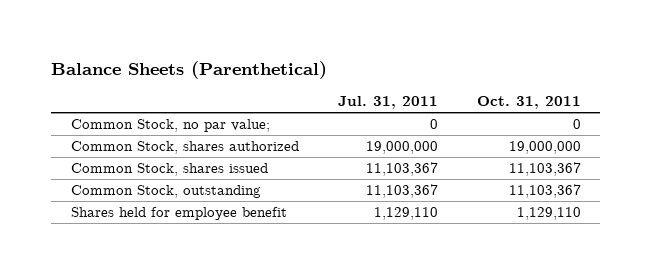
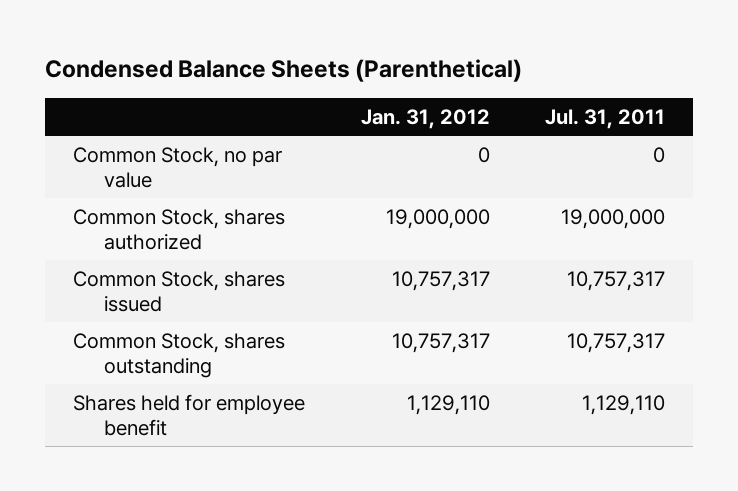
[51,60,328,79] Balance Sheets (Parenthetical) -> [45,59,523,83] Condensed Balance Sheets (Parenthetical)
[476,96,581,110] Oct. 31, 2011 -> none
none -> [360,108,490,129] Jan. 31, 2012
[70,119,270,133] Common Stock, no par value; -> [72,146,282,188] Common Stock, no par value
[365,162,438,177] 11,103,367 -> [567,270,666,291] 10,757,317
[70,185,261,199] Common Stock, outstanding -> [72,332,285,378] Common Stock, shares outstanding
[365,184,438,199] 11,103,367 -> [567,332,666,353] 10,757,317

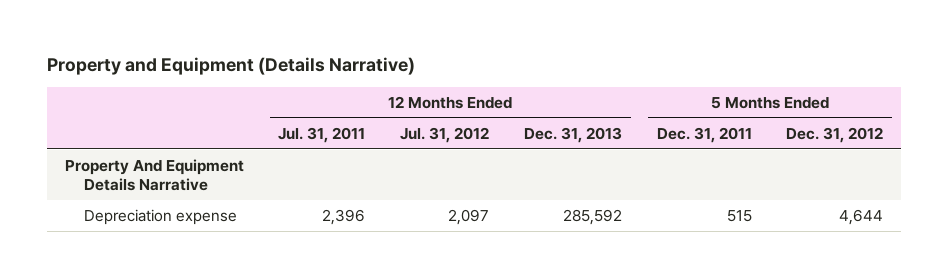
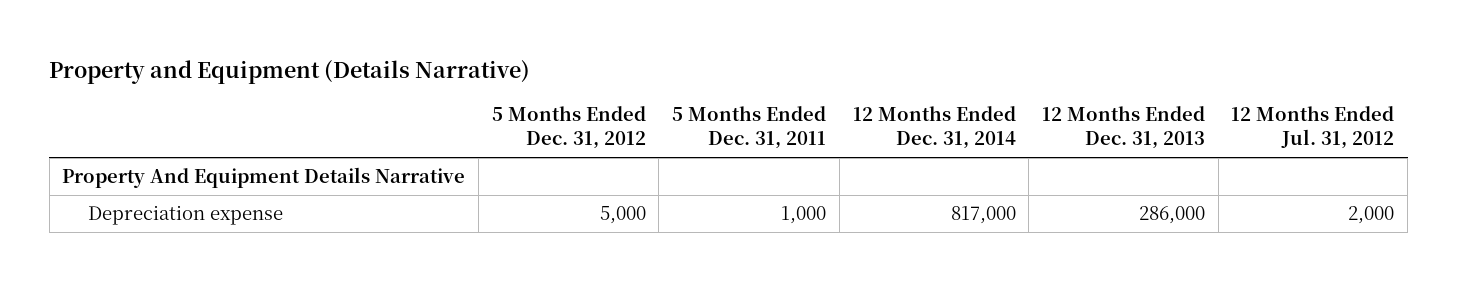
[278,126,366,143] Jul. 31, 2011 -> none
none -> [852,106,1016,150] 12 Months Ended Dec. 31, 2014
[448,208,490,225] 2,097 -> [1348,206,1395,225] 2,000
[562,208,622,225] 285,592 -> [1139,206,1206,225] 286,000
[726,209,752,222] 515 -> [781,206,827,225] 1,000
[839,208,884,225] 4,644 -> [599,206,646,225] 5,000

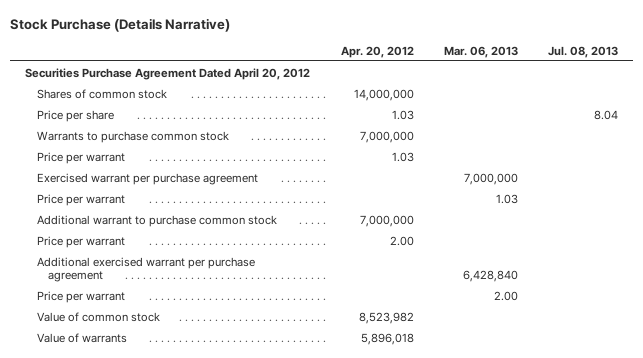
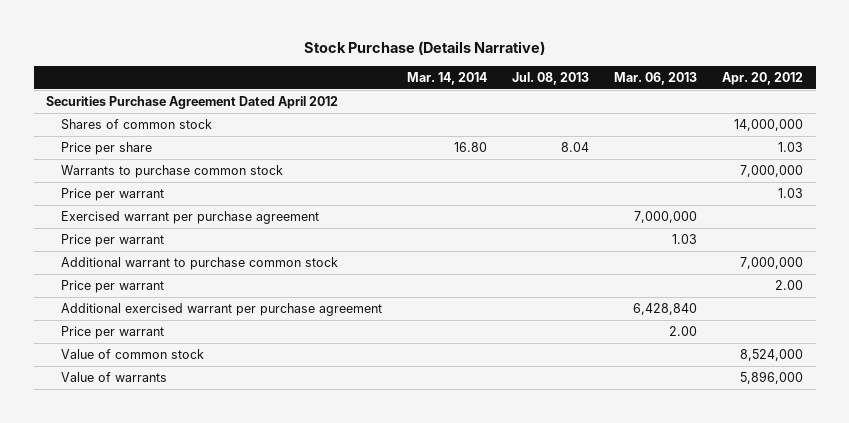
none -> [406,71,487,85] Mar. 14, 2014
[25,67,311,80] Securities Purchase Agreement Dated April 20, 2012 -> [46,95,339,109] Securities Purchase Agreement Dated April 2012
[358,311,414,324] 8,523,982 -> [740,348,804,361] 8,524,000
[360,332,414,345] 5,896,018 -> [740,370,804,384] 5,896,000

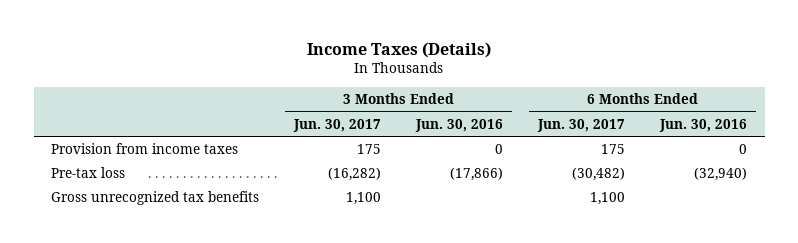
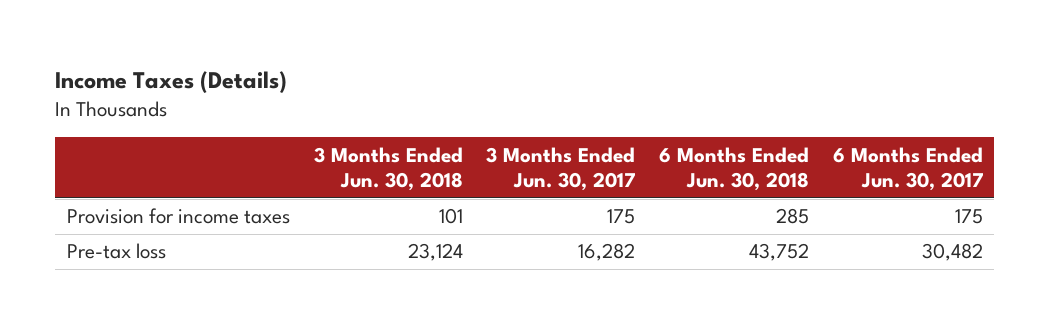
[415,118,504,132] Jun. 30, 2016 -> none
[659,118,748,132] Jun. 30, 2016 -> none
none -> [313,146,463,192] 3 Months Ended Jun. 30, 2018
none -> [658,146,809,192] 6 Months Ended Jun. 30, 2018
[51,191,260,206] Gross unrecognized tax benefits -> none
[51,143,239,155] Provision from income taxes -> [66,208,290,225] Provision for income taxes
[328,167,382,182] (16,282) -> [578,243,636,262] 16,282
[572,167,626,182] (30,482) -> [921,243,983,262] 30,482

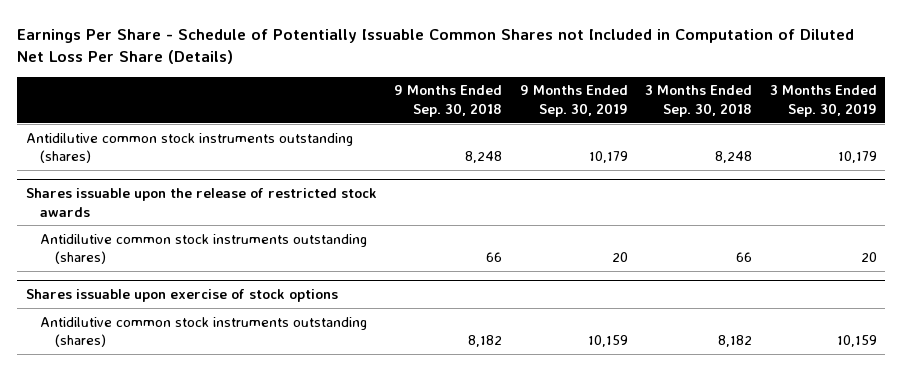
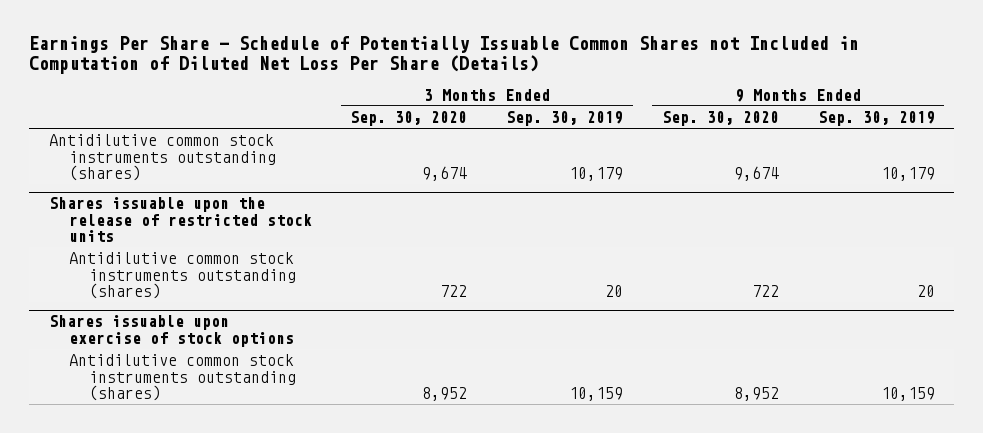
[394,85,503,117] 9 Months Ended Sep. 30, 2018 -> none
[645,85,753,117] 3 Months Ended Sep. 30, 2018 -> none
none -> [350,111,468,127] Sep. 30, 2020
none -> [661,111,779,127] Sep. 30, 2020
[25,188,377,217] Shares issuable upon the release of restricted stock awards -> [48,197,312,242] Shares issuable upon the release of restricted stock units

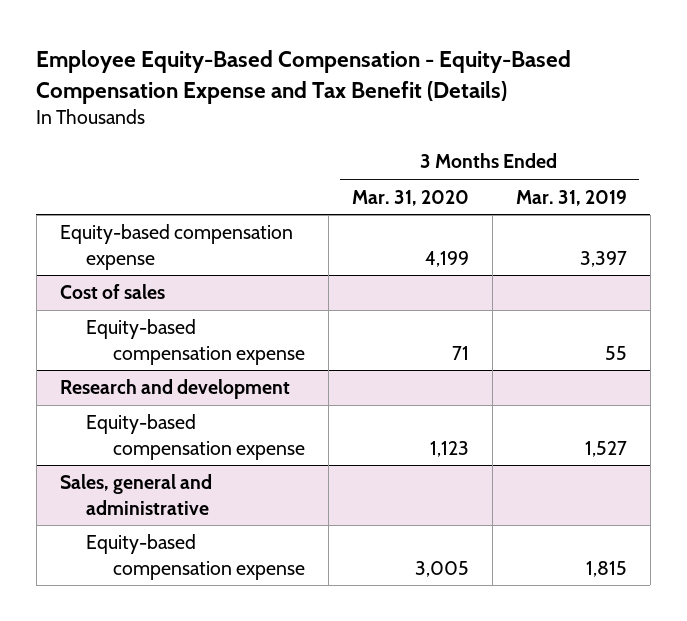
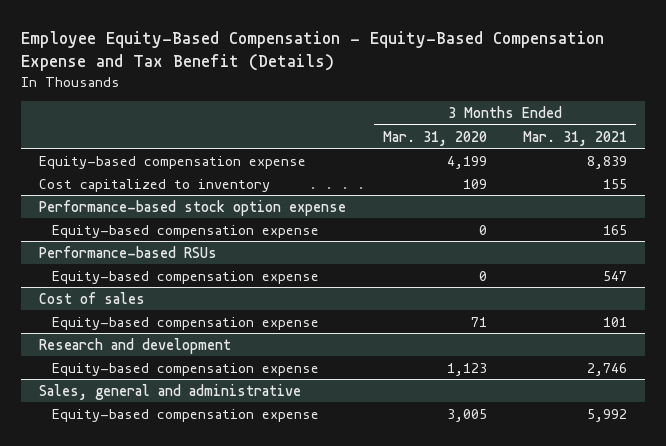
[515,189,627,206] Mar. 31, 2019 -> none
none -> [522,130,627,146] Mar. 31, 2021
none -> [39,178,271,192] Cost capitalized to inventory
none -> [39,199,347,216] Performance-based stock option expense
none -> [52,224,320,238] Equity-based compensation expense
none -> [39,245,218,258] Performance-based RSUs
none -> [52,270,320,284] Equity-based compensation expense

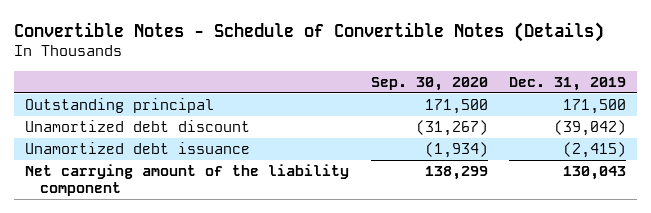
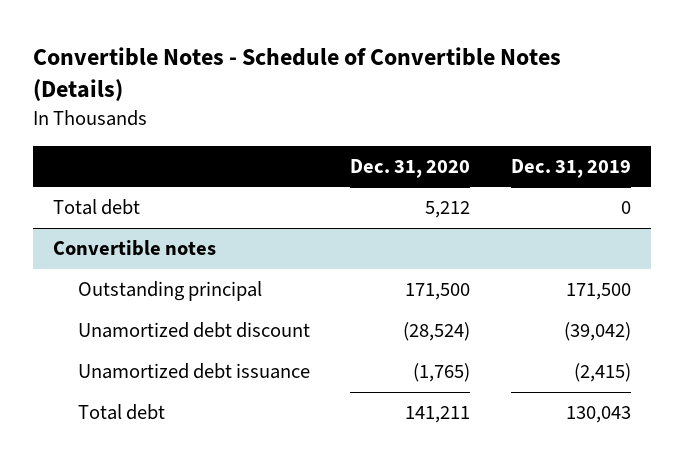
[370,76,488,91] Sep. 30, 2020 -> none
none -> [350,158,471,178] Dec. 31, 2020
none -> [52,199,140,216] Total debt
none -> [52,240,216,257] Convertible notes
[25,164,350,196] Net carrying amount of the liability component -> [77,404,165,421] Total debt

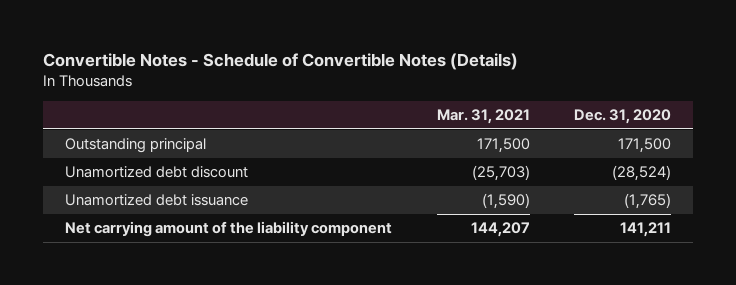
[510,158,631,178] Dec. 31, 2019 -> none
none -> [436,109,530,125] Mar. 31, 2021
[52,199,140,216] Total debt -> none
[52,240,216,257] Convertible notes -> none
[77,404,165,421] Total debt -> [65,221,393,238] Net carrying amount of the liability component

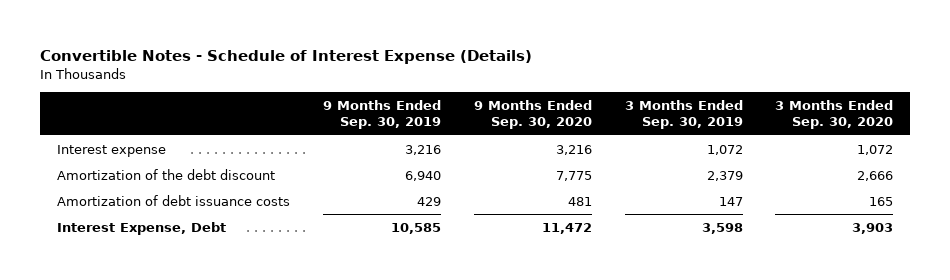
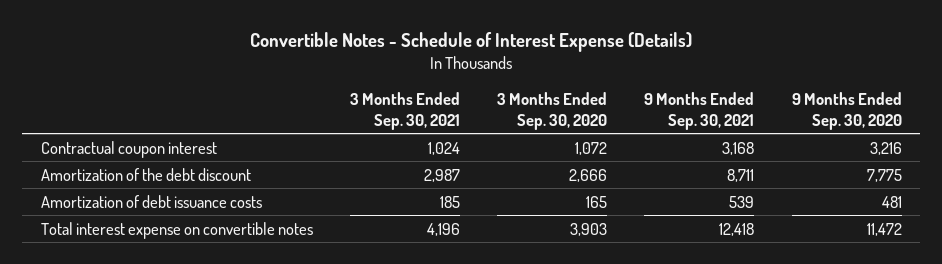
[322,99,441,130] 9 Months Ended Sep. 30, 2019 -> none
[624,99,743,130] 3 Months Ended Sep. 30, 2019 -> none
none -> [349,92,460,130] 3 Months Ended Sep. 30, 2021
none -> [644,92,755,130] 9 Months Ended Sep. 30, 2021
[56,144,166,157] Interest expense -> [40,140,217,158] Contractual coupon interest
[56,221,226,235] Interest Expense, Debt -> [40,221,313,239] Total interest expense on convertible notes

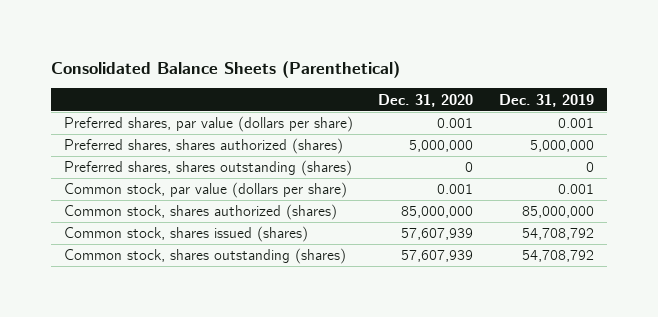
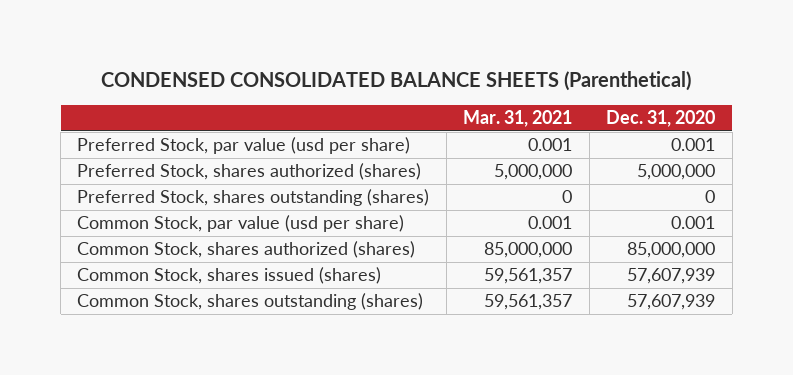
[50,60,400,78] Consolidated Balance Sheets (Parenthetical) -> [101,71,692,92] CONDENSED CONSOLIDATED BALANCE SHEETS (Parenthetical)
[499,93,595,107] Dec. 31, 2019 -> none
none -> [463,109,573,127] Mar. 31, 2021
[63,116,353,133] Preferred shares, par value (dollars per share) -> [77,137,411,155] Preferred Stock, par value (usd per share)
[63,138,343,155] Preferred shares, shares authorized (shares) -> [77,163,422,181] Preferred Stock, shares authorized (shares)
[63,160,352,177] Preferred shares, shares outstanding (shares) -> [77,189,430,207] Preferred Stock, shares outstanding (shares)
[63,182,347,199] Common stock, par value (dollars per share) -> [77,215,405,233] Common Stock, par value (usd per share)
[63,204,337,221] Common stock, shares authorized (shares) -> [77,241,416,259] Common Stock, shares authorized (shares)
[63,226,308,243] Common stock, shares issued (shares) -> [77,267,382,285] Common Stock, shares issued (shares)
[63,248,346,265] Common stock, shares outstanding (shares) -> [77,293,424,311] Common Stock, shares outstanding (shares)

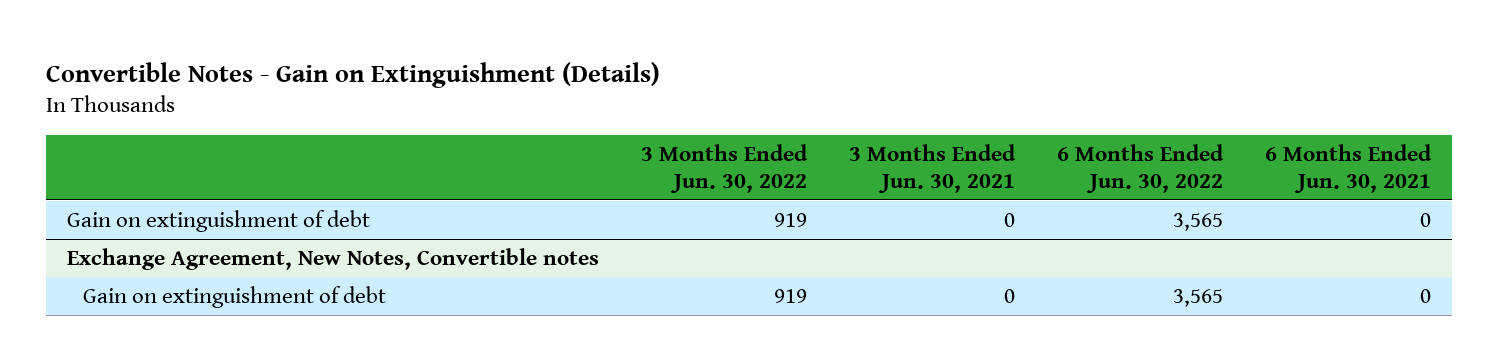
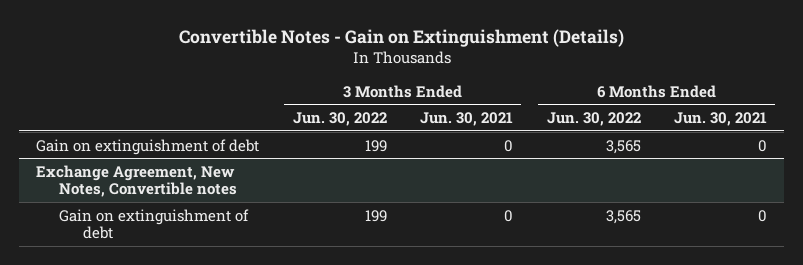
[774,212,808,227] 919 -> [364,139,387,152] 199
[774,288,808,303] 919 -> [364,209,387,222] 199

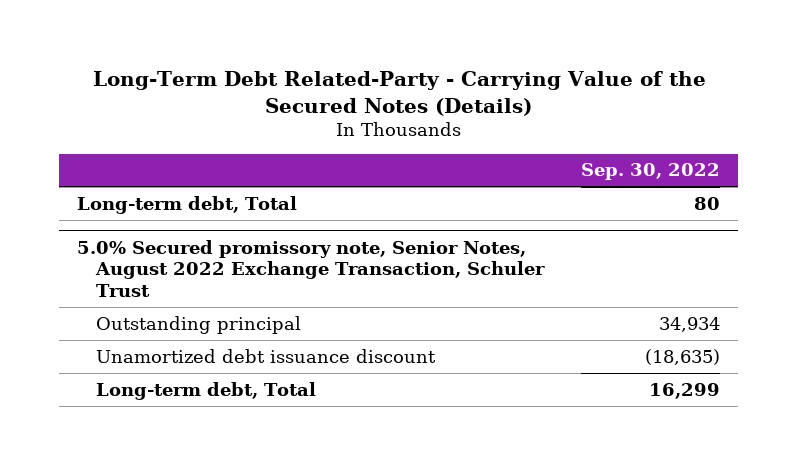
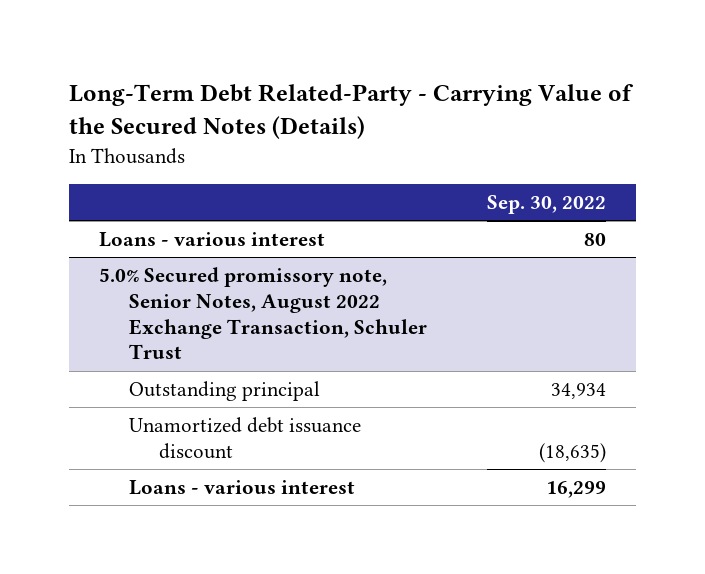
[77,195,298,214] Long-term debt, Total -> [98,232,325,248] Loans - various interest
[96,381,317,400] Long-term debt, Total -> [129,480,356,496] Loans - various interest

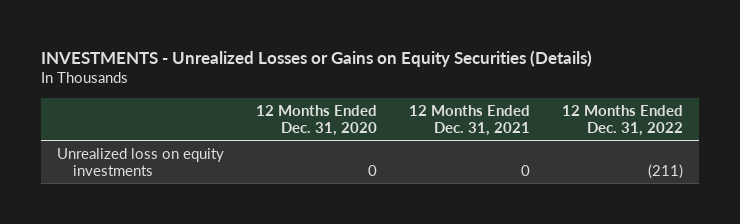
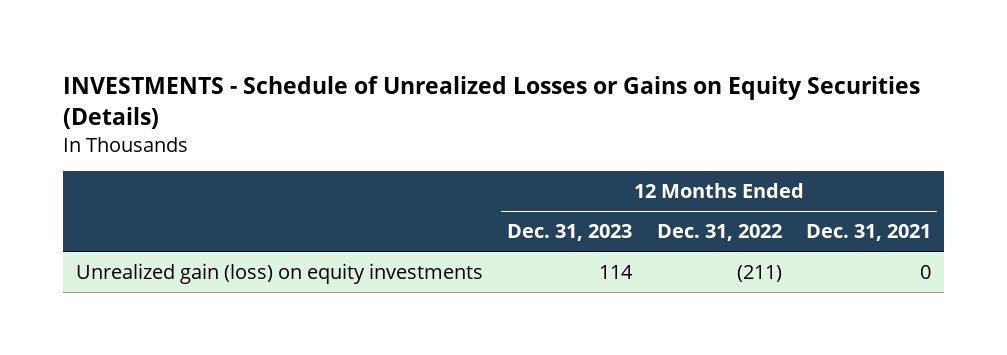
[41,49,593,67] INVESTMENTS - Unrealized Losses or Gains on Equity Securities (Details) -> [63,76,921,129] INVESTMENTS - Schedule of Unrealized Losses or Gains on Equity Securities (Details)
[256,104,378,137] 12 Months Ended Dec. 31, 2020 -> none
none -> [507,224,633,242] Dec. 31, 2023
[57,147,225,177] Unrealized loss on equity investments -> [75,262,483,284] Unrealized gain (loss) on equity investments

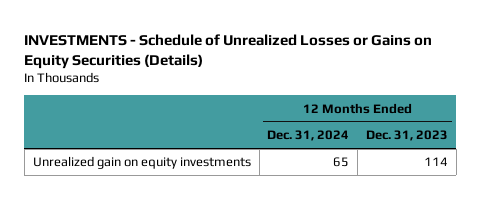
[656,224,782,242] Dec. 31, 2022 -> none
[806,224,932,242] Dec. 31, 2021 -> none
none -> [267,130,350,142] Dec. 31, 2024
[75,262,483,284] Unrealized gain (loss) on equity investments -> [32,156,251,170] Unrealized gain on equity investments

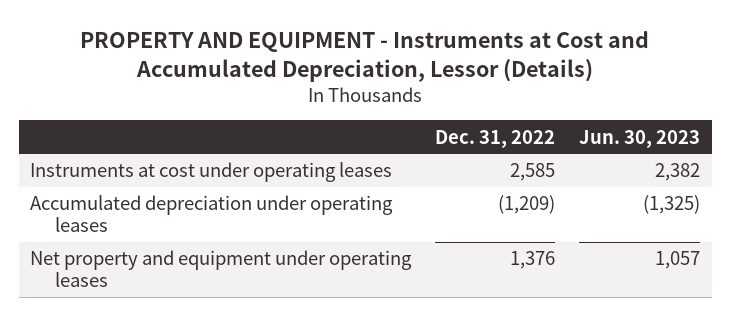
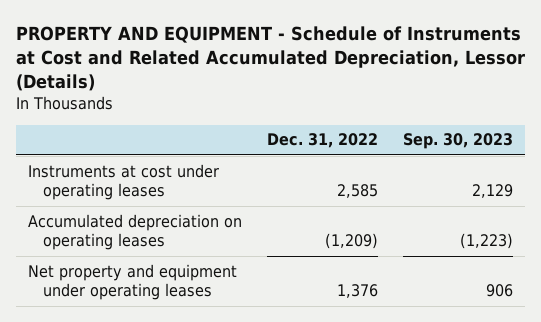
[80,30,650,82] PROPERTY AND EQUIPMENT - Instruments at Cost and Accumulated Depreciation, Lessor (Details) -> [15,25,525,92] PROPERTY AND EQUIPMENT - Schedule of Instruments at Cost and Related Accumulated Depreciation, Lessor (Details)
[578,129,700,148] Jun. 30, 2023 -> none
none -> [402,133,513,150] Sep. 30, 2023
[30,195,394,233] Accumulated depreciation under operating leases -> [28,213,243,251] Accumulated depreciation on operating leases

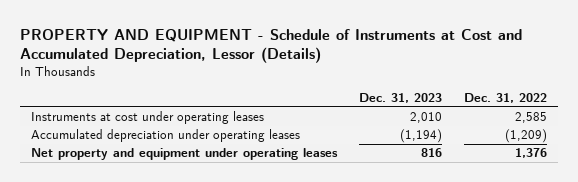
[15,25,525,92] PROPERTY AND EQUIPMENT - Schedule of Instruments at Cost and Related Accumulated Depreciation, Lessor (Details) -> [20,28,523,64] PROPERTY AND EQUIPMENT - Schedule of Instruments at Cost and Accumulated Depreciation, Lessor (Details)
[402,133,513,150] Sep. 30, 2023 -> none
none -> [359,92,443,103] Dec. 31, 2023
[28,213,243,251] Accumulated depreciation on operating leases -> [31,129,301,143] Accumulated depreciation under operating leases

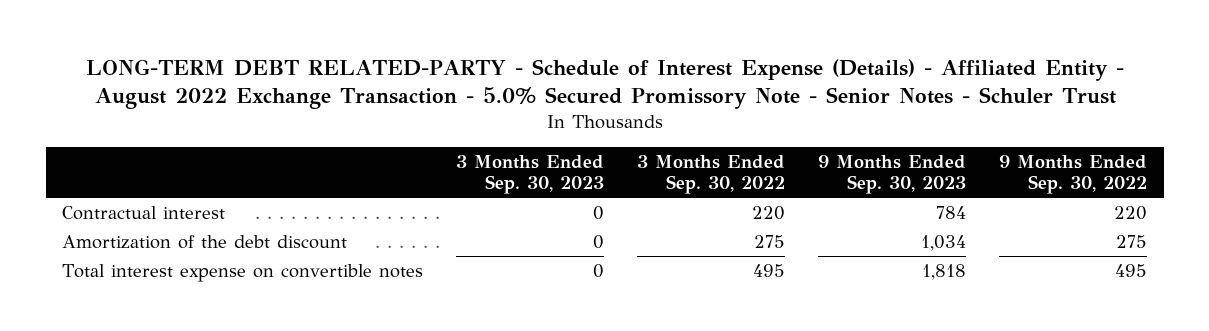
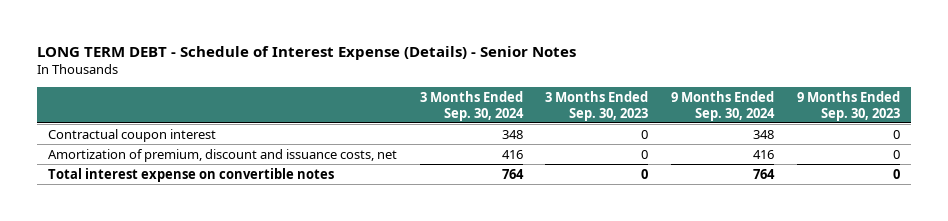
[85,58,1124,110] LONG-TERM DEBT RELATED-PARTY - Schedule of Interest Expense (Details) - Affiliated Entity - August 2022 Exchange Transaction - 5.0% Secured Promissory Note - Senior Notes - Schuler Trust -> [36,45,576,60] LONG TERM DEBT - Schedule of Interest Expense (Details) - Senior Notes
[637,154,786,195] 3 Months Ended Sep. 30, 2022 -> none
[999,154,1148,195] 9 Months Ended Sep. 30, 2022 -> none
none -> [419,90,524,121] 3 Months Ended Sep. 30, 2024
none -> [670,90,775,121] 9 Months Ended Sep. 30, 2024
[62,234,348,249] Amortization of the debt discount -> none
[62,205,226,220] Contractual interest -> [48,128,217,142] Contractual coupon interest
[936,205,967,219] 784 -> [892,129,900,139] 0
none -> [48,148,398,162] Amortization of premium, discount and issuance costs, net
[922,263,967,280] 1,818 -> [892,168,900,179] 0

